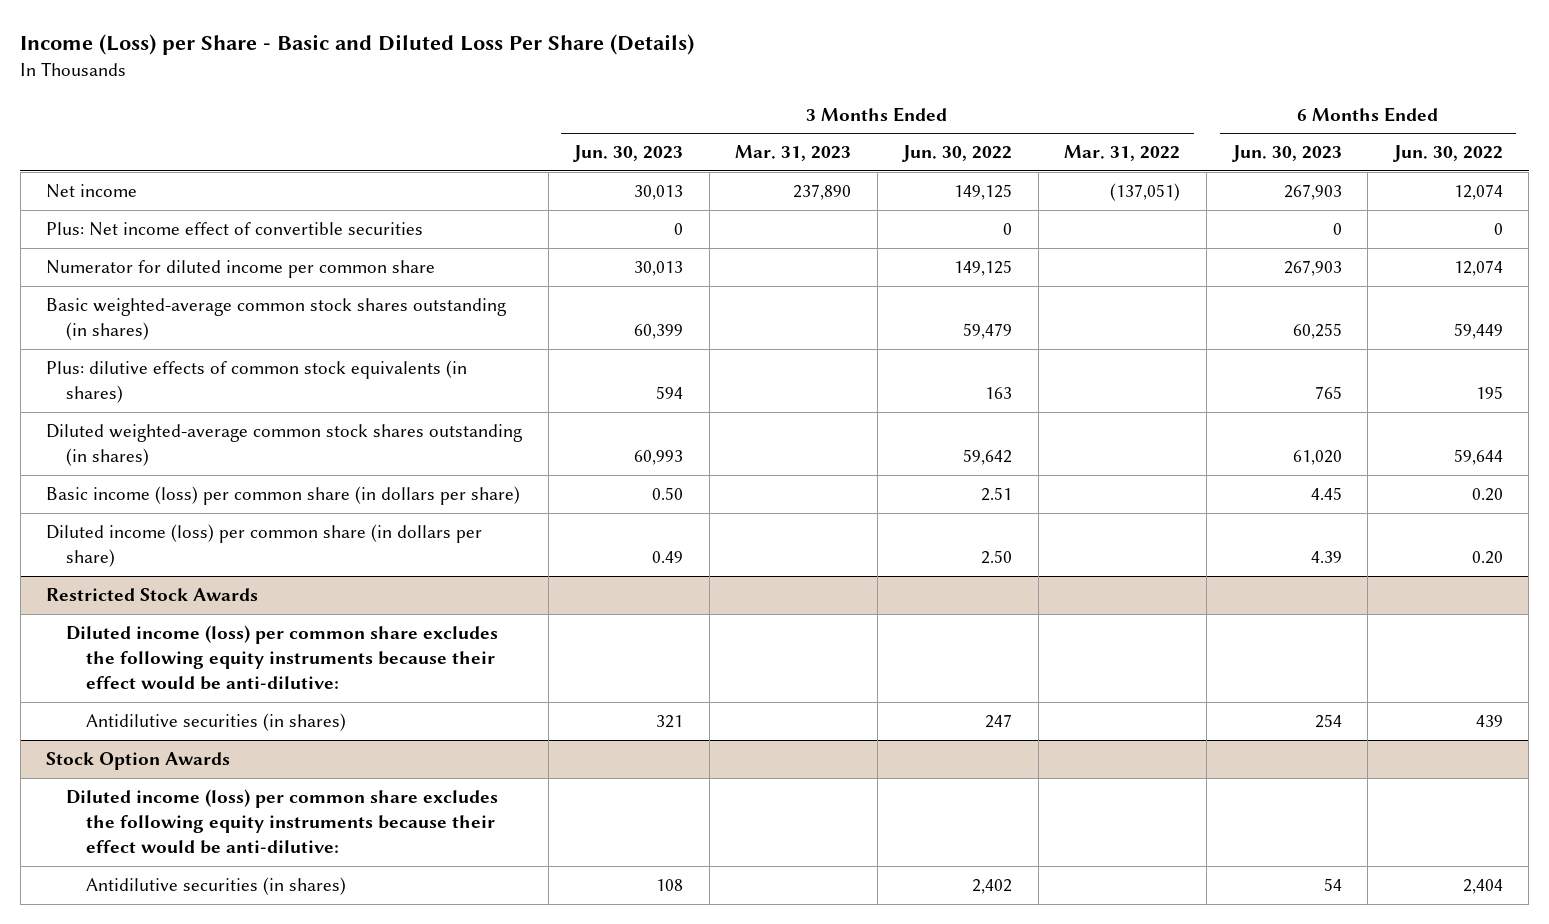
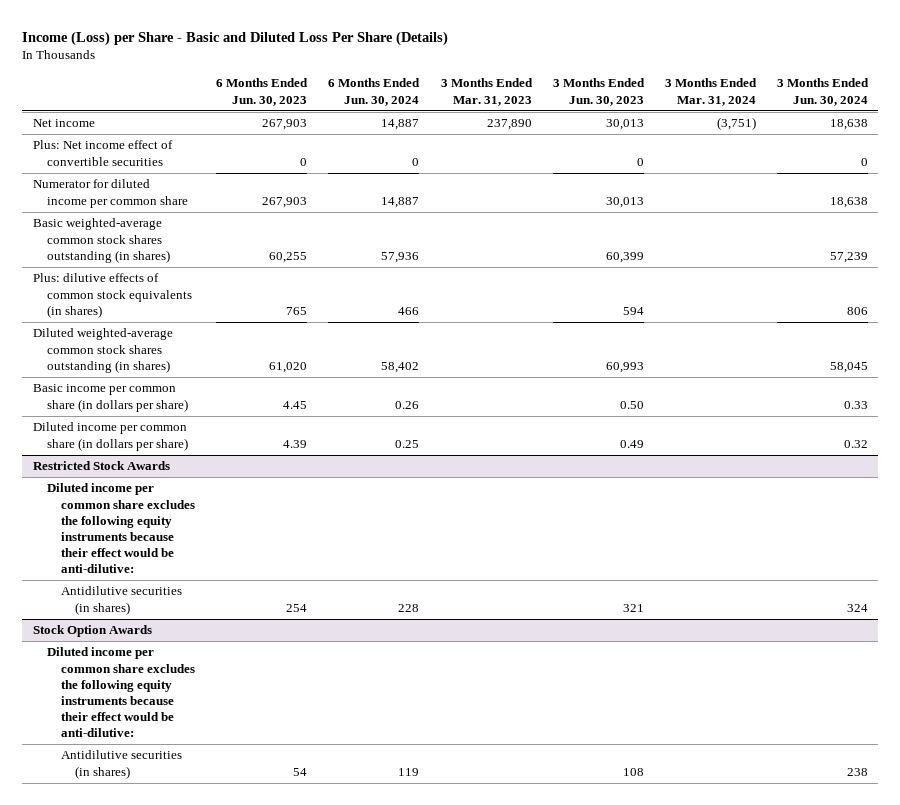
[902,145,1013,163] Jun. 30, 2022 -> none
[1064,145,1181,162] Mar. 31, 2022 -> none
[1392,145,1503,163] Jun. 30, 2022 -> none
none -> [328,78,421,106] 6 Months Ended Jun. 30, 2024
none -> [664,78,757,106] 3 Months Ended Mar. 31, 2024
none -> [776,78,869,106] 3 Months Ended Jun. 30, 2024
[46,486,521,506] Basic income (loss) per common share (in dollars per share) -> [32,384,188,412] Basic income per common share (in dollars per share)
[46,524,483,568] Diluted income (loss) per common share (in dollars per share) -> [32,422,188,451] Diluted income per common share (in dollars per share)
[66,625,499,690] Diluted income (loss) per common share excludes the following equity instruments because their effect would be anti-dilutive: -> [46,483,196,574] Diluted income per common share excludes the following equity instruments because their effect would be anti-dilutive:
[66,789,499,854] Diluted income (loss) per common share excludes the following equity instruments because their effect would be anti-dilutive: -> [46,647,196,738] Diluted income per common share excludes the following equity instruments because their effect would be anti-dilutive:

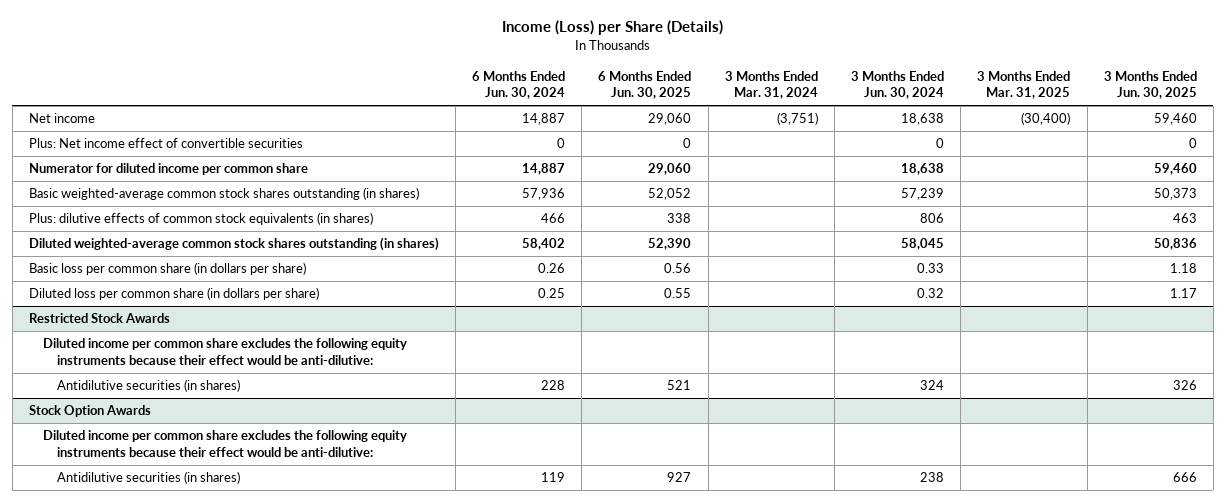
[22,30,449,46] Income (Loss) per Share - Basic and Diluted Loss Per Share (Details) -> [501,20,723,36] Income (Loss) per Share (Details)
[216,78,309,106] 6 Months Ended Jun. 30, 2023 -> none
[440,78,533,106] 3 Months Ended Mar. 31, 2023 -> none
[552,78,645,106] 3 Months Ended Jun. 30, 2023 -> none
none -> [598,70,692,99] 6 Months Ended Jun. 30, 2025
none -> [977,70,1071,99] 3 Months Ended Mar. 31, 2025
none -> [1103,70,1197,99] 3 Months Ended Jun. 30, 2025
[32,384,188,412] Basic income per common share (in dollars per share) -> [28,262,306,276] Basic loss per common share (in dollars per share)
[32,422,188,451] Diluted income per common share (in dollars per share) -> [28,287,319,301] Diluted loss per common share (in dollars per share)

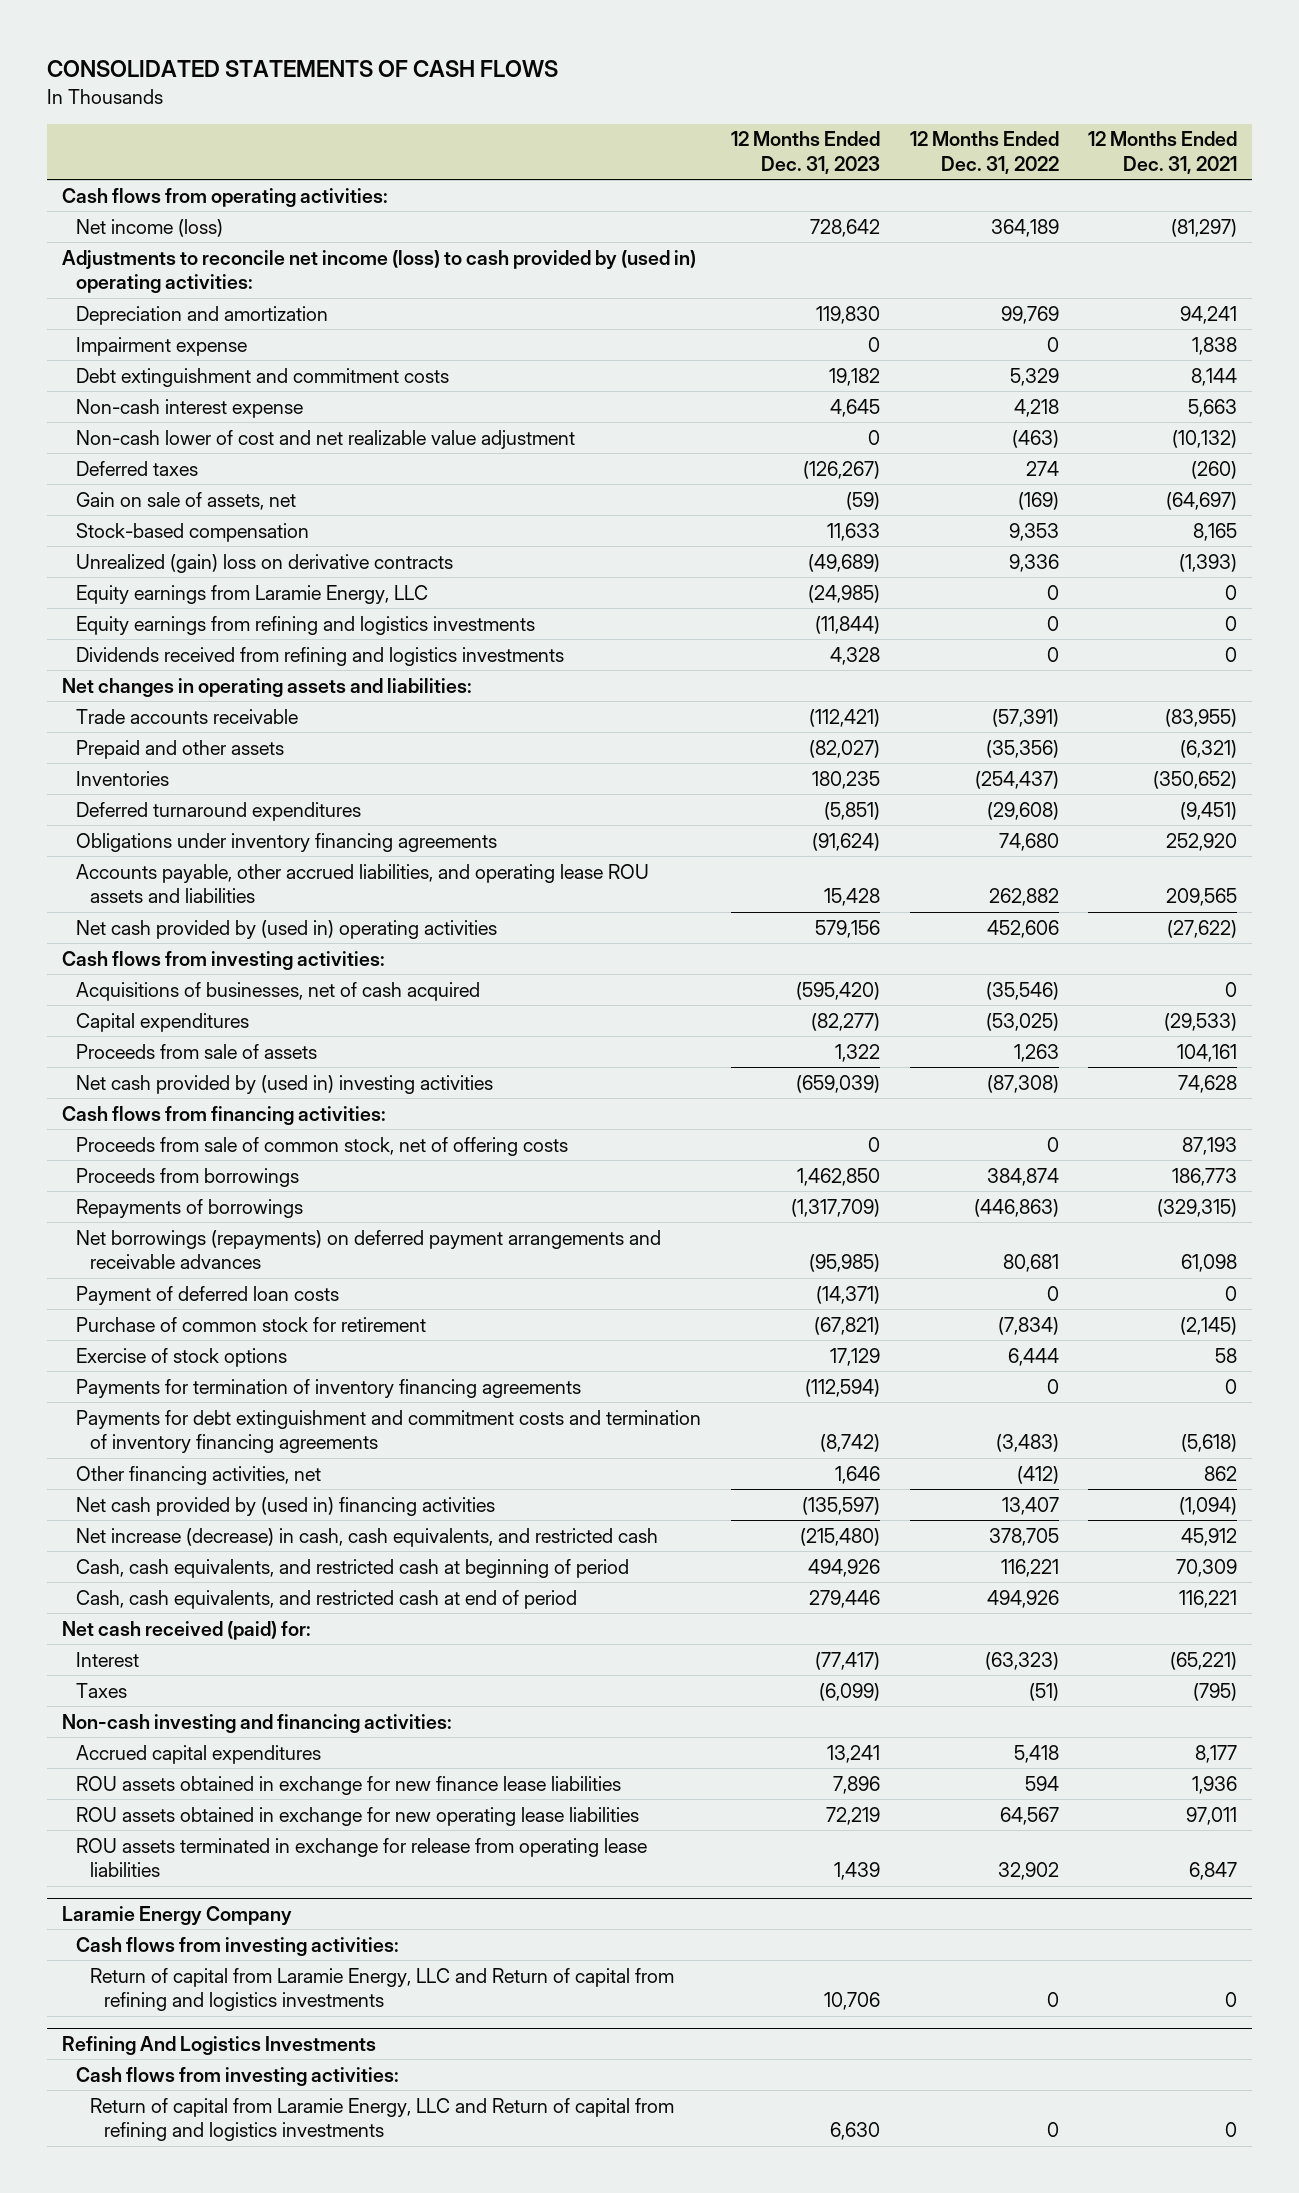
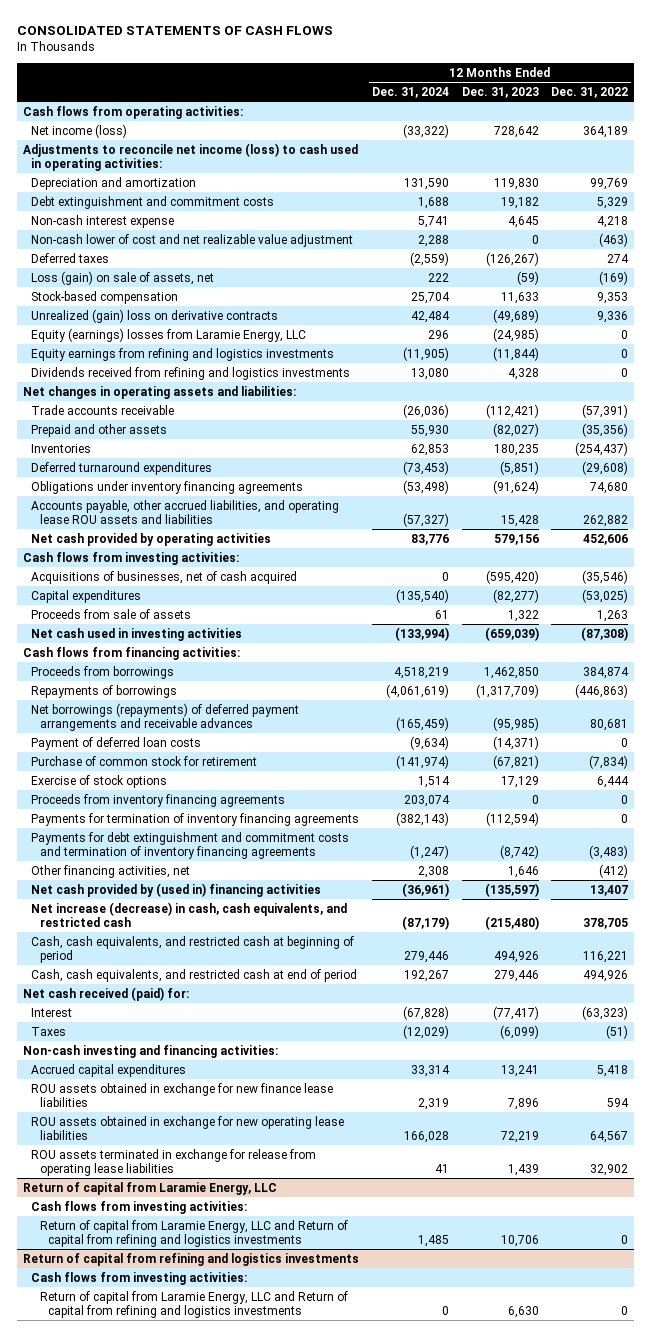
[1088,131,1238,174] 12 Months Ended Dec. 31, 2021 -> none
none -> [372,86,450,98] Dec. 31, 2024
[61,249,696,294] Adjustments to reconcile net income (loss) to cash provided by (used in) operating activities: -> [23,142,359,172] Adjustments to reconcile net income (loss) to cash used in operating activities:
[75,336,247,356] Impairment expense -> none
[75,491,296,510] Gain on sale of assets, net -> [31,270,215,285] Loss (gain) on sale of assets, net
[75,584,428,604] Equity earnings from Laramie Energy, LLC -> [31,327,307,342] Equity (earnings) losses from Laramie Energy, LLC
[75,919,497,939] Net cash provided by (used in) operating activities -> [31,532,272,546] Net cash provided by operating activities
[75,1074,493,1094] Net cash provided by (used in) investing activities -> [31,627,243,641] Net cash used in investing activities
[75,1136,568,1156] Proceeds from sale of common stock, net of offering costs -> none
[75,1229,661,1270] Net borrowings (repayments) on deferred payment arrangements and receivable advances -> [31,702,300,732] Net borrowings (repayments) of deferred payment arrangements and receivable advances
none -> [31,793,286,807] Proceeds from inventory financing agreements
[61,1906,292,1926] Laramie Energy Company -> [23,1181,278,1195] Return of capital from Laramie Energy, LLC
[61,2036,376,2056] Refining And Logistics Investments -> [23,1252,360,1266] Return of capital from refining and logistics investments

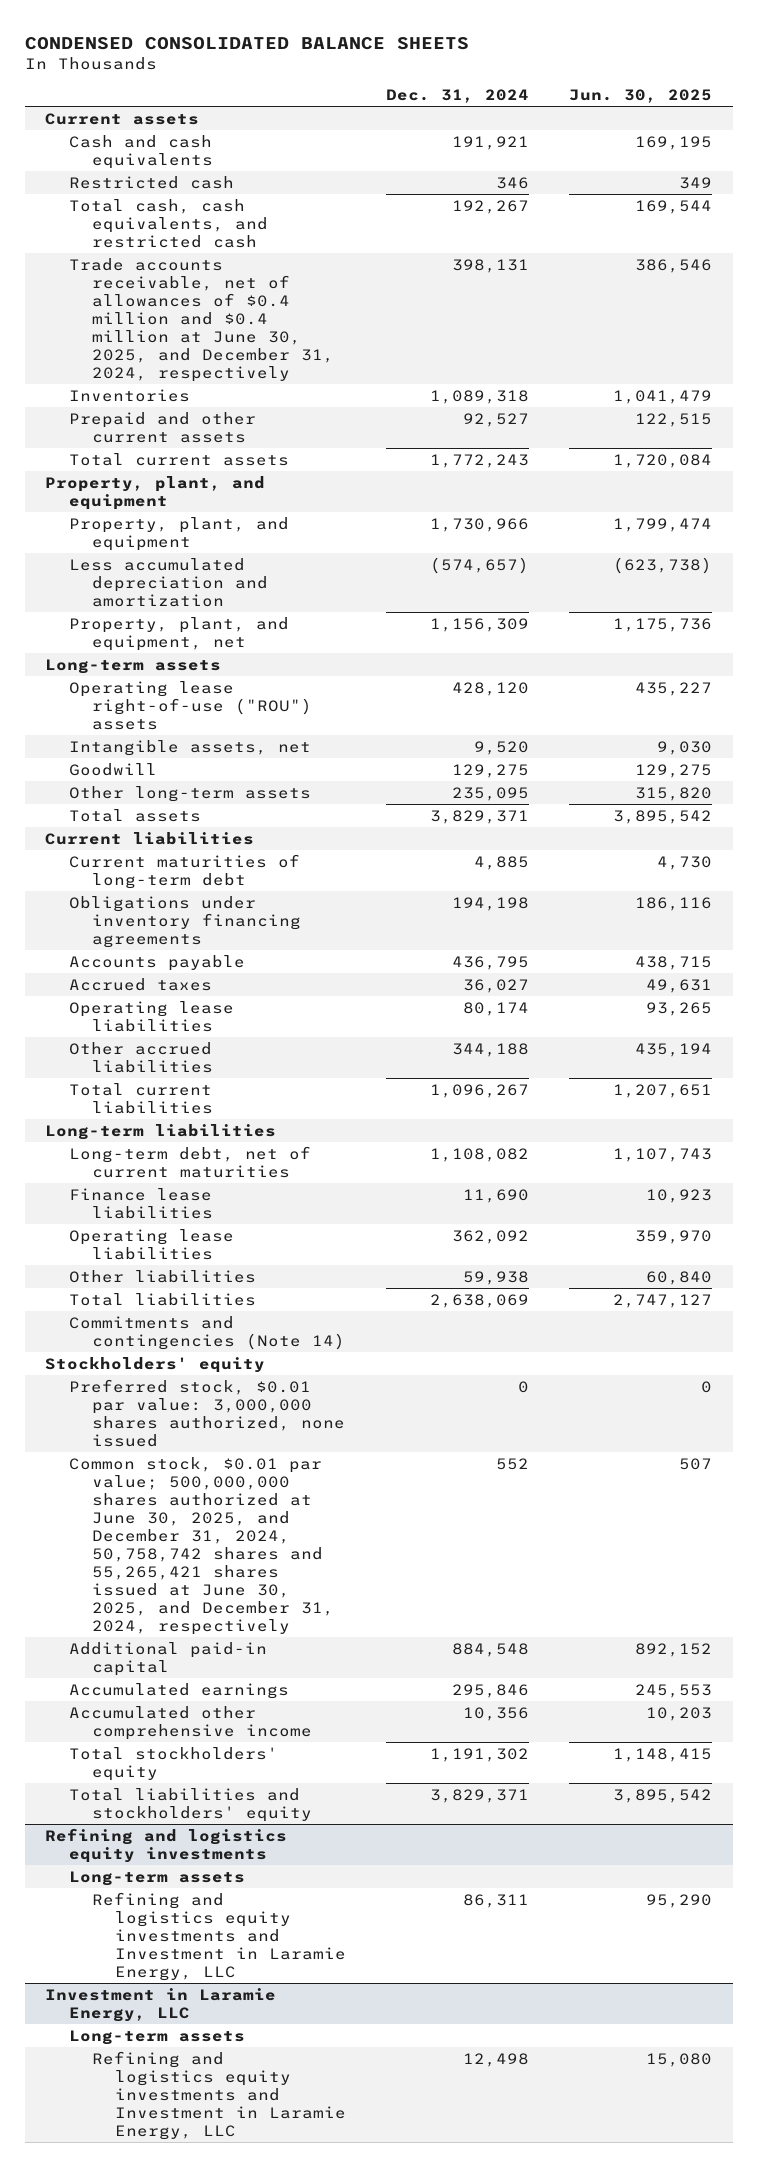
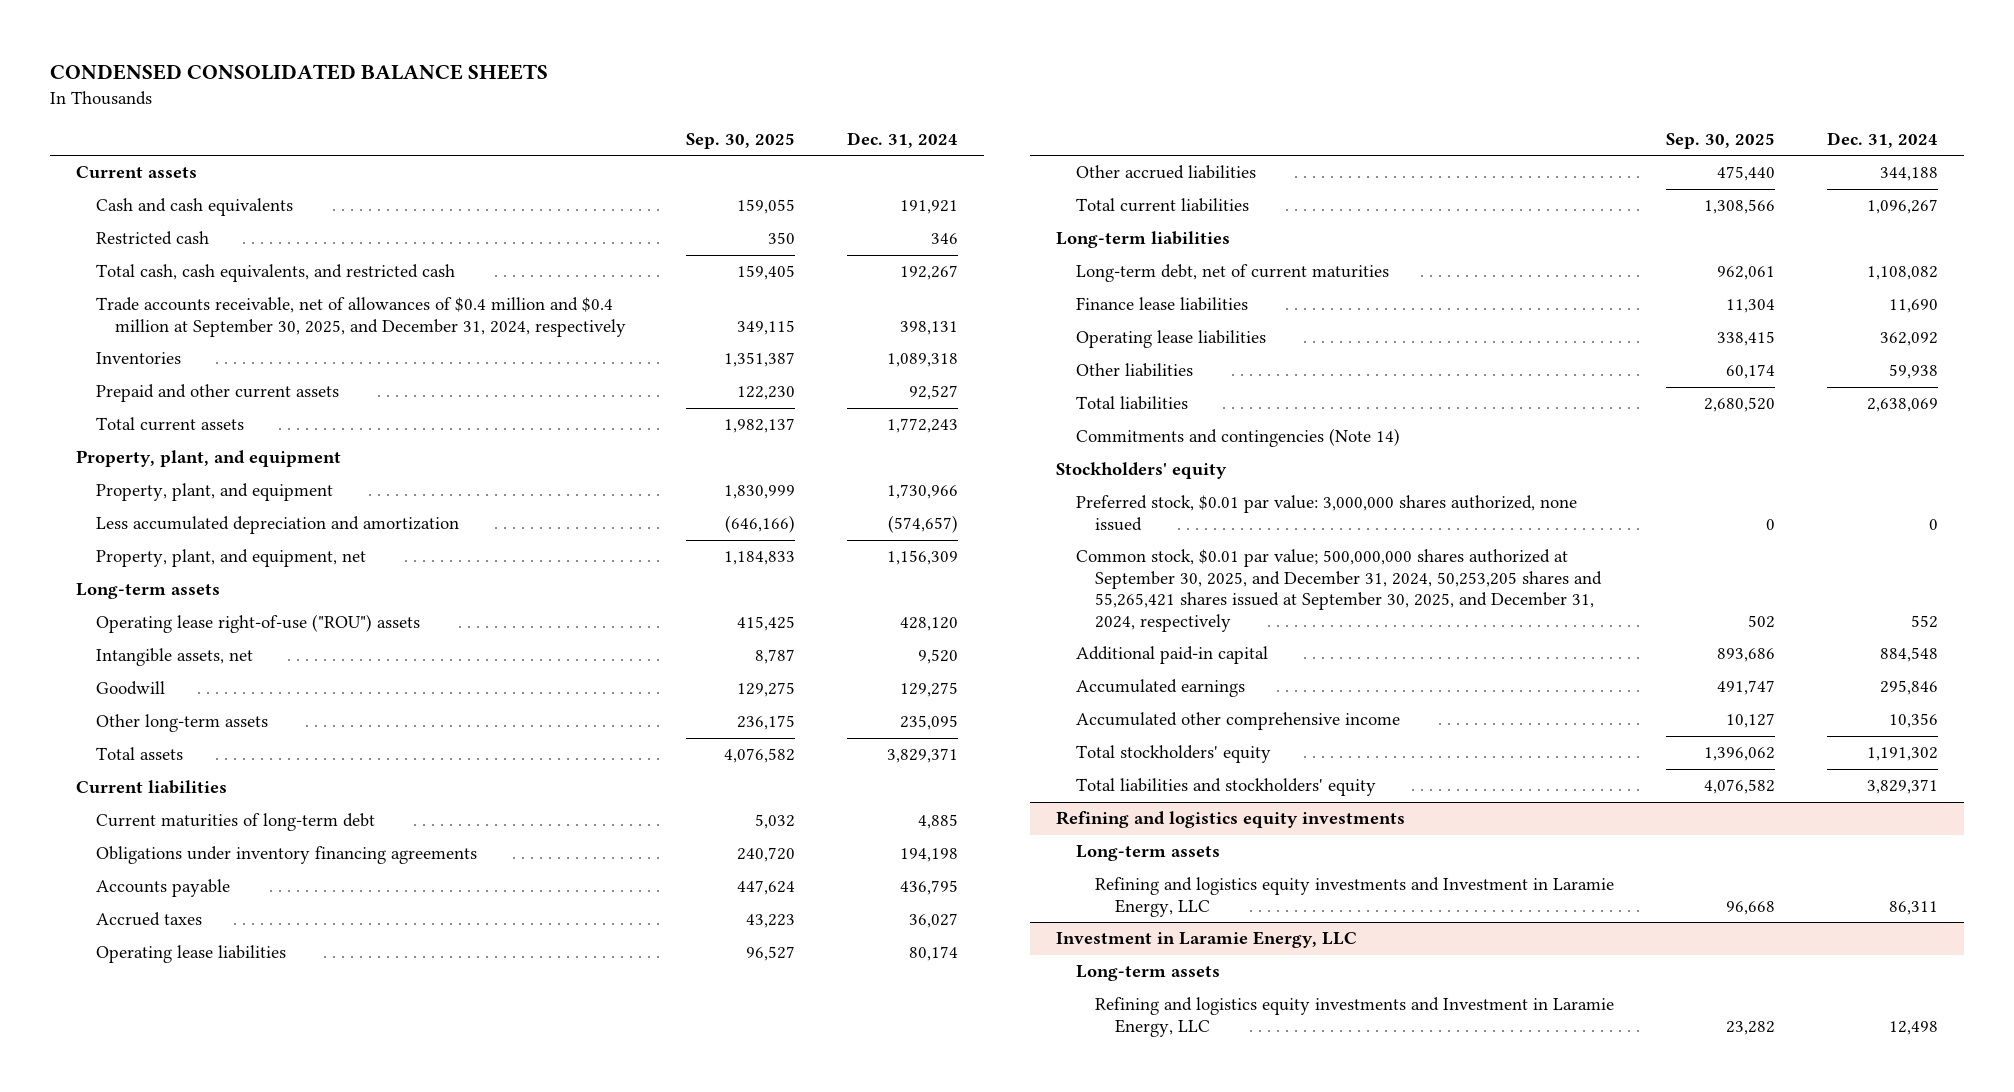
[569,89,713,104] Jun. 30, 2025 -> none
none -> [686,132,796,149] Sep. 30, 2025
[68,257,334,382] Trade accounts receivable, net of allowances of $0.4 million and $0.4 million at June 30, 2025, and December 31, 2024, respectively -> [95,297,627,337] Trade accounts receivable, net of allowances of $0.4 million and $0.4 million at September 30, 2025, and December 31, 2024, respectively
[68,1456,334,1635] Common stock, $0.01 par value; 500,000,000 shares authorized at June 30, 2025, and December 31, 2024, 50,758,742 shares and 55,265,421 shares issued at June 30, 2025, and December 31, 2024, respectively -> [1075,549,1603,632] Common stock, $0.01 par value; 500,000,000 shares authorized at September 30, 2025, and December 31, 2024, 50,253,205 shares and 55,265,421 shares issued at September 30, 2025, and December 31, 2024, respectively

